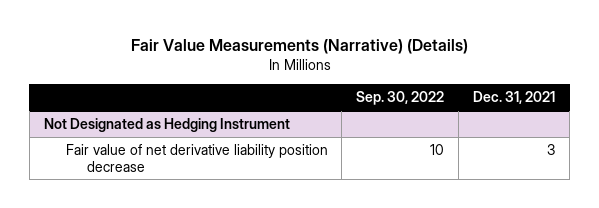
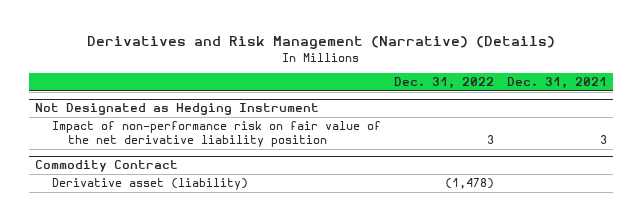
[130,39,468,55] Fair Value Measurements (Narrative) (Details) -> [86,36,555,50] Derivatives and Risk Management (Narrative) (Details)
[356,91,445,106] Sep. 30, 2022 -> none
none -> [393,77,494,90] Dec. 31, 2022
[65,144,328,172] Fair value of net derivative liability position decrease -> [51,121,381,148] Impact of non-performance risk on fair value of the net derivative liability position
none -> [35,160,179,173] Commodity Contract
none -> [51,178,248,191] Derivative asset (liability)

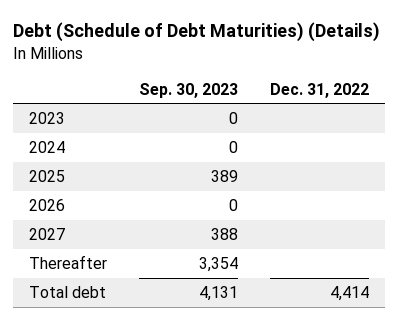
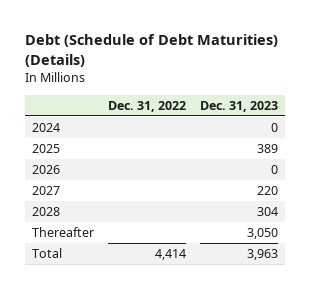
[139,82,239,98] Sep. 30, 2023 -> none
none -> [200,100,279,112] Dec. 31, 2023
[28,111,65,124] 2023 -> none
none -> [32,207,61,217] 2028
[28,285,106,298] Total debt -> [32,248,63,259] Total

